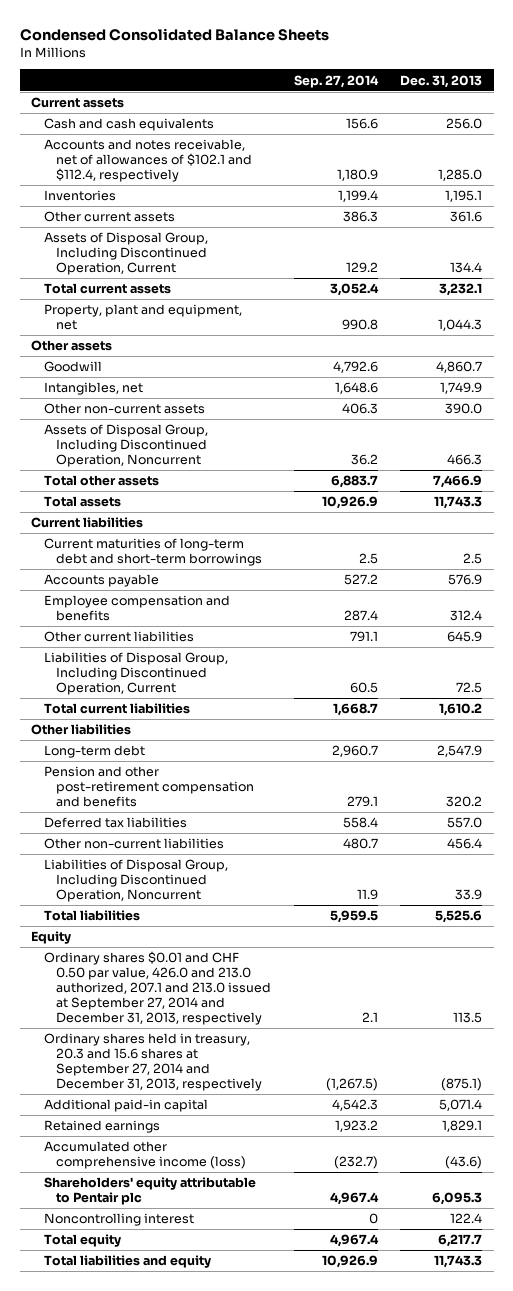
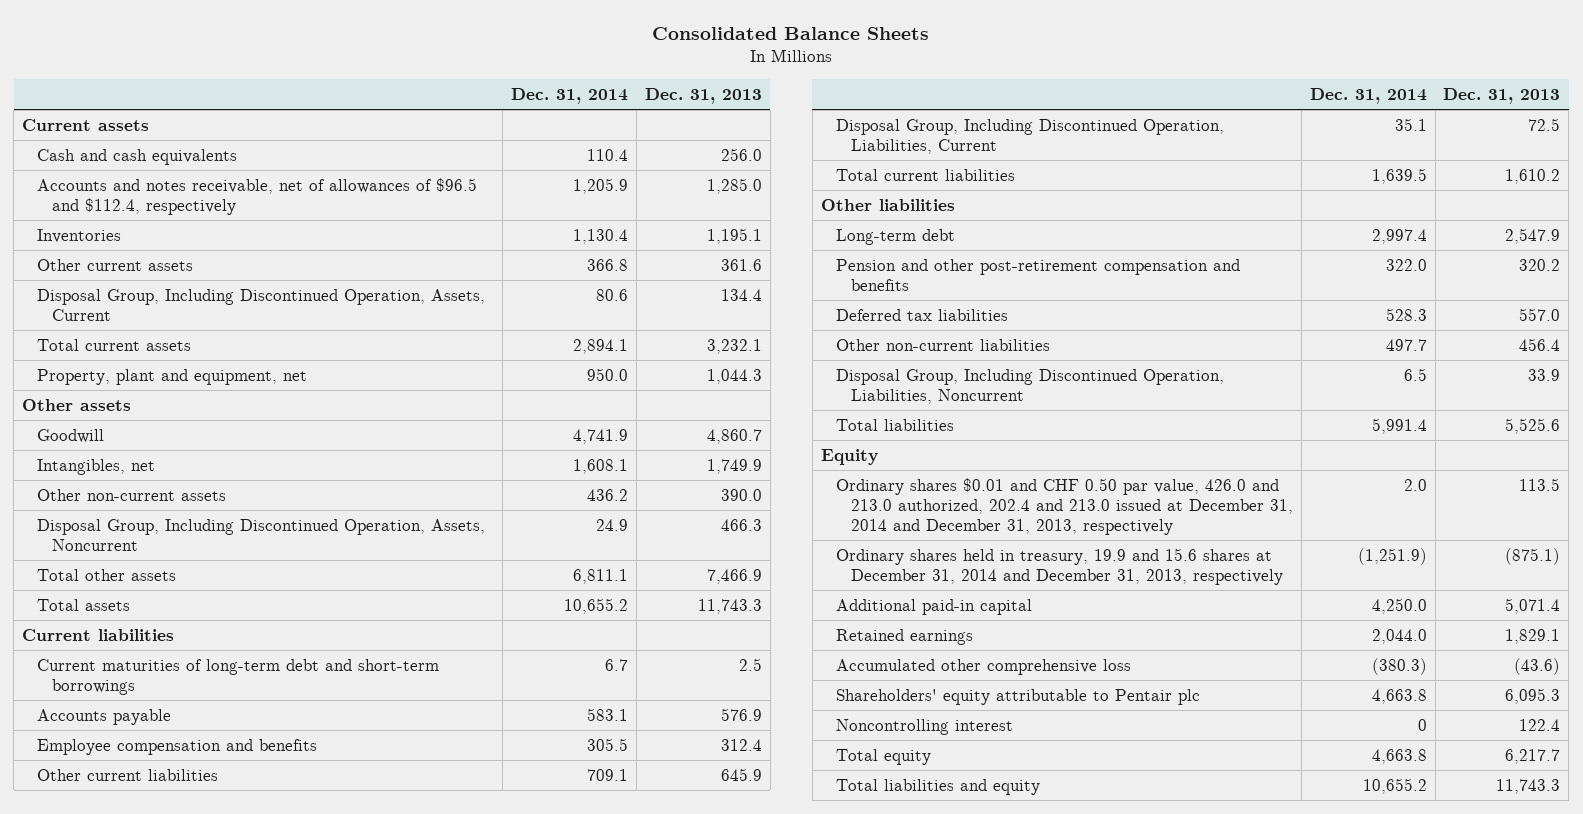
[19,27,329,41] Condensed Consolidated Balance Sheets -> [652,26,930,40] Consolidated Balance Sheets
[293,74,379,88] Sep. 27, 2014 -> none
none -> [511,88,629,105] Dec. 31, 2014
[43,139,253,183] Accounts and notes receivable, net of allowances of $102.1 and $112.4, respectively -> [37,177,478,215] Accounts and notes receivable, net of allowances of $96.5 and $112.4, respectively
[43,232,208,276] Assets of Disposal Group, Including Discontinued Operation, Current -> [37,288,486,321] Disposal Group, Including Discontinued Operation, Assets, Current
[43,424,208,468] Assets of Disposal Group, Including Discontinued Operation, Noncurrent -> [37,518,486,551] Disposal Group, Including Discontinued Operation, Assets, Noncurrent
[43,652,228,696] Liabilities of Disposal Group, Including Discontinued Operation, Current -> [835,118,1224,154] Disposal Group, Including Discontinued Operation, Liabilities, Current
[43,859,228,903] Liabilities of Disposal Group, Including Discontinued Operation, Noncurrent -> [835,368,1224,404] Disposal Group, Including Discontinued Operation, Liabilities, Noncurrent
[43,951,272,1026] Ordinary shares $0.01 and CHF 0.50 par value, 426.0 and 213.0 authorized, 207.1 and 213.0 issued at September 27, 2014 and December 31, 2013, respectively -> [835,477,1293,535] Ordinary shares $0.01 and CHF 0.50 par value, 426.0 and 213.0 authorized, 202.4 and 213.0 issued at December 31, 2014 and December 31, 2013, respectively
[43,1033,263,1092] Ordinary shares held in treasury, 20.3 and 15.6 shares at September 27, 2014 and December 31, 2013, respectively -> [835,547,1283,585] Ordinary shares held in treasury, 19.9 and 15.6 shares at December 31, 2014 and December 31, 2013, respectively
[43,1141,247,1170] Accumulated other comprehensive income (loss) -> [835,658,1131,675] Accumulated other comprehensive loss

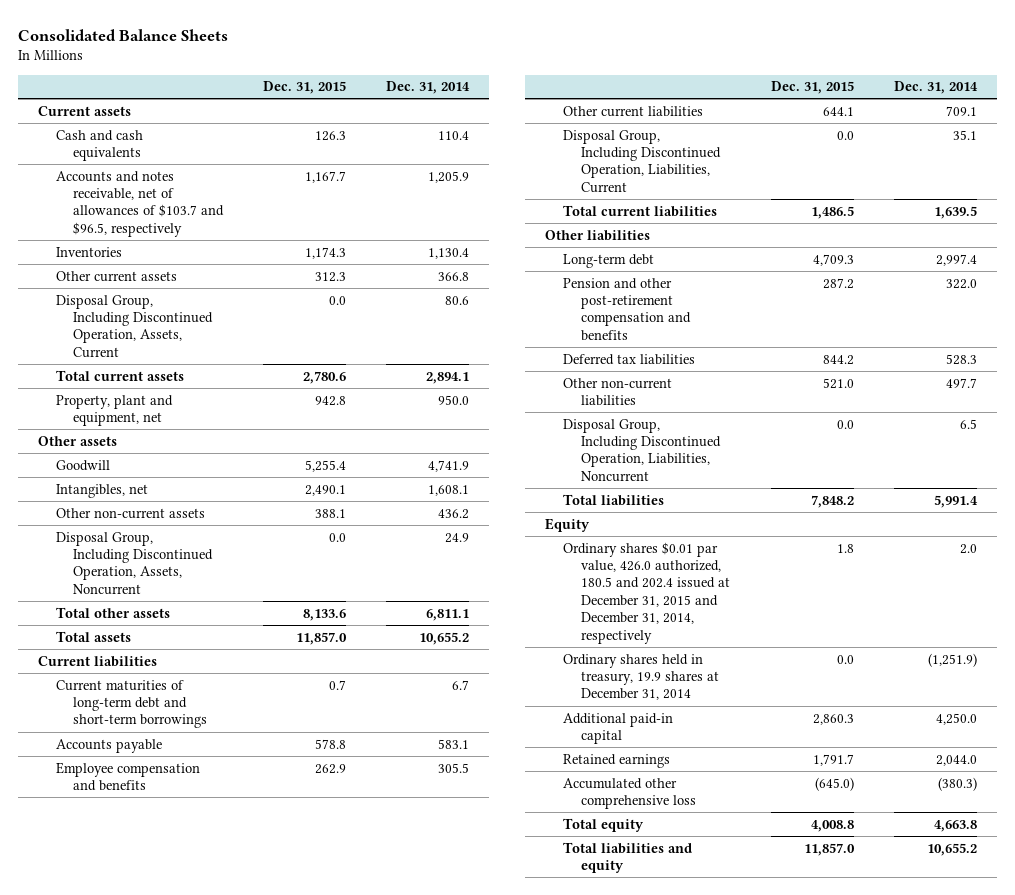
[645,88,763,105] Dec. 31, 2013 -> none
none -> [263,81,347,95] Dec. 31, 2015
[37,177,478,215] Accounts and notes receivable, net of allowances of $96.5 and $112.4, respectively -> [55,170,225,237] Accounts and notes receivable, net of allowances of $103.7 and $96.5, respectively
[835,477,1293,535] Ordinary shares $0.01 and CHF 0.50 par value, 426.0 and 213.0 authorized, 202.4 and 213.0 issued at December 31, 2014 and December 31, 2013, respectively -> [562,541,730,644] Ordinary shares $0.01 par value, 426.0 authorized, 180.5 and 202.4 issued at December 31, 2015 and December 31, 2014, respectively
[835,547,1283,585] Ordinary shares held in treasury, 19.9 and 15.6 shares at December 31, 2014 and December 31, 2013, respectively -> [562,653,719,701] Ordinary shares held in treasury, 19.9 shares at December 31, 2014
[835,688,1200,705] Shareholders' equity attributable to Pentair plc -> none
[835,718,1013,735] Noncontrolling interest -> none

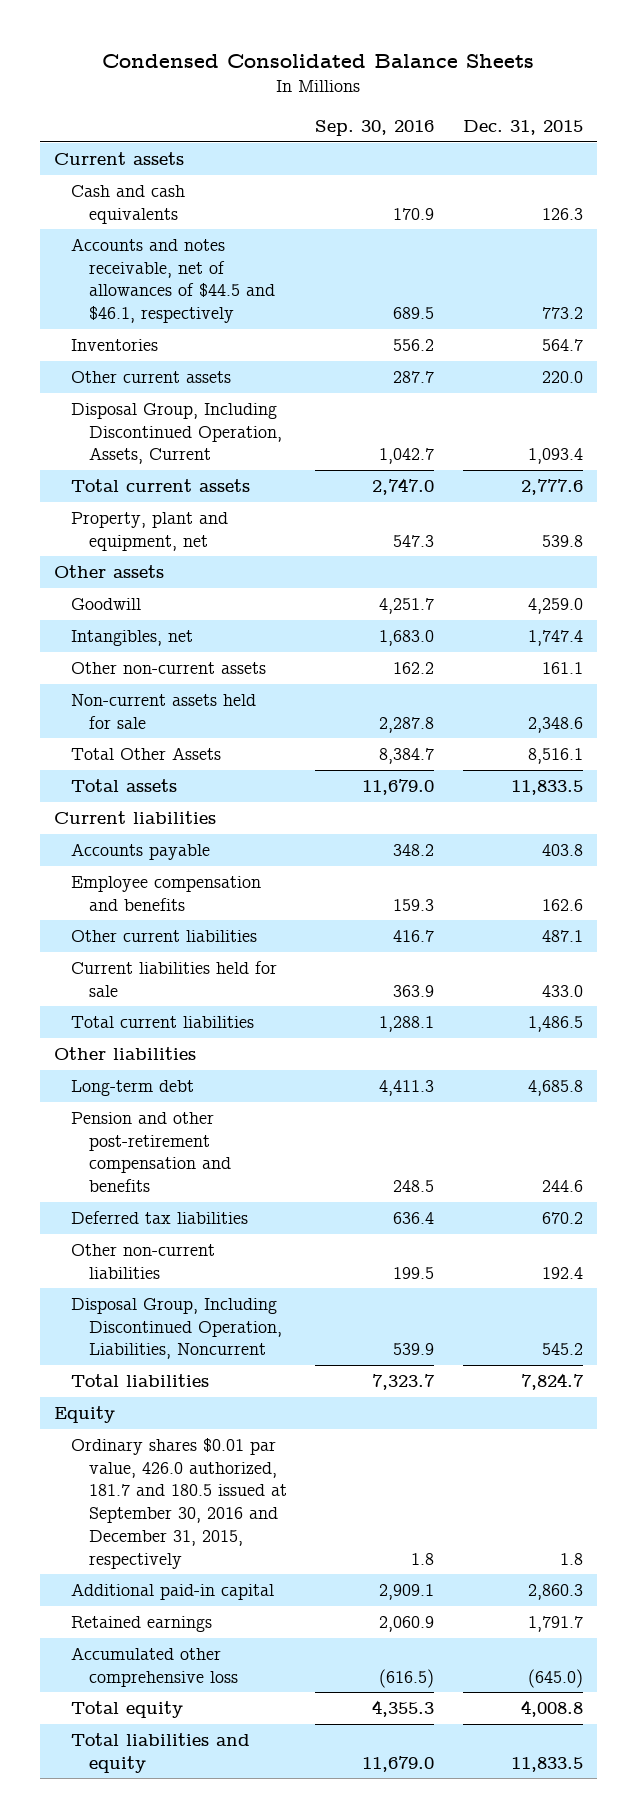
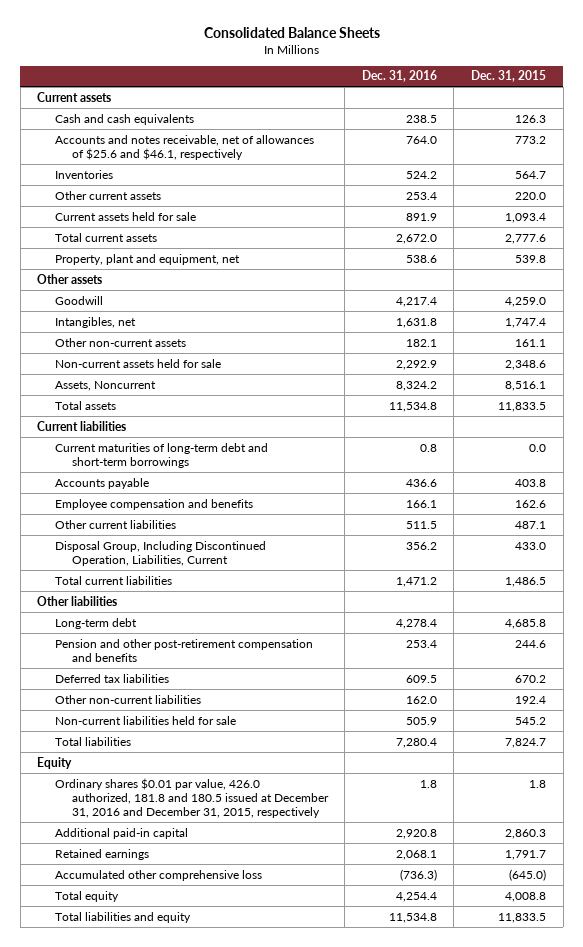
[102,53,535,68] Condensed Consolidated Balance Sheets -> [203,27,380,39] Consolidated Balance Sheets
[315,120,435,137] Sep. 30, 2016 -> none
none -> [361,70,437,83] Dec. 31, 2016
[71,238,275,324] Accounts and notes receivable, net of allowances of $44.5 and $46.1, respectively -> [54,134,314,160] Accounts and notes receivable, net of allowances of $25.6 and $46.1, respectively
[71,403,282,465] Disposal Group, Including Discontinued Operation, Assets, Current -> [54,211,196,221] Current assets held for sale
[71,747,222,761] Total Other Assets -> [54,380,156,391] Assets, Noncurrent
none -> [54,442,268,468] Current maturities of long-term debt and short-term borrowings
[71,961,278,997] Current liabilities held for sale -> [54,540,266,566] Disposal Group, Including Discontinued Operation, Liabilities, Current
[71,1298,282,1360] Disposal Group, Including Discontinued Operation, Liabilities, Noncurrent -> [54,715,236,725] Non-current liabilities held for sale
[71,1438,287,1569] Ordinary shares $0.01 par value, 426.0 authorized, 181.7 and 180.5 issued at September 30, 2016 and December 31, 2015, respectively -> [54,777,329,818] Ordinary shares $0.01 par value, 426.0 authorized, 181.8 and 180.5 issued at December 31, 2016 and December 31, 2015, respectively

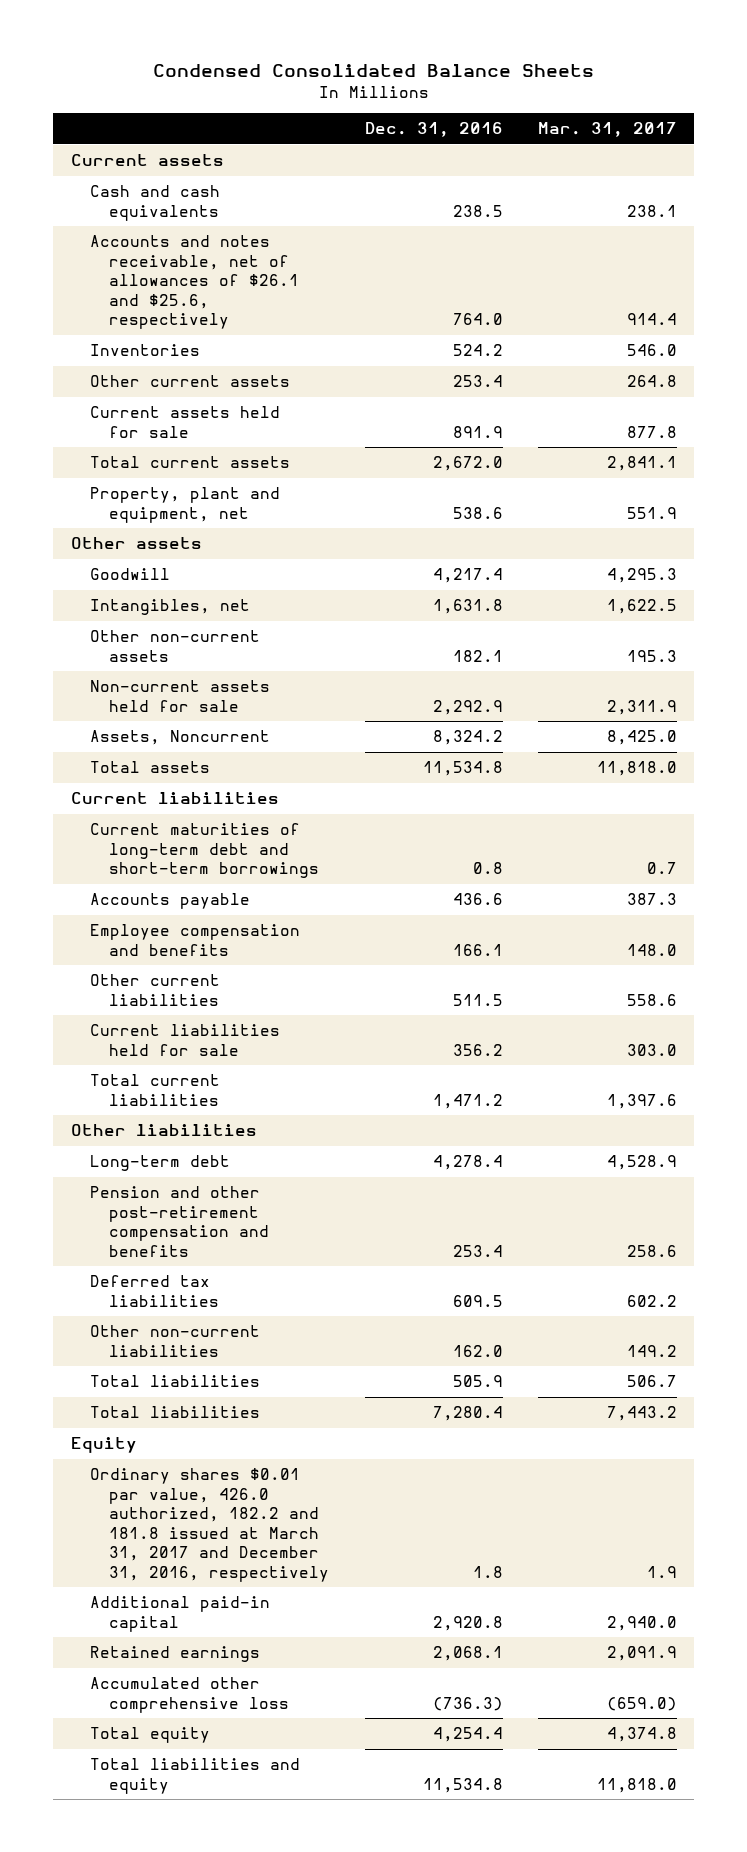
[203,27,380,39] Consolidated Balance Sheets -> [152,63,594,77] Condensed Consolidated Balance Sheets
[471,70,547,83] Dec. 31, 2015 -> none
none -> [537,122,677,138] Mar. 31, 2017
[54,134,314,160] Accounts and notes receivable, net of allowances of $25.6 and $46.1, respectively -> [90,235,300,330] Accounts and notes receivable, net of allowances of $26.1 and $25.6, respectively
[54,540,266,566] Disposal Group, Including Discontinued Operation, Liabilities, Current -> [90,1024,281,1056] Current liabilities held for sale
[54,715,236,725] Non-current liabilities held for sale -> [90,1375,261,1388] Total liabilities
[54,777,329,818] Ordinary shares $0.01 par value, 426.0 authorized, 181.8 and 180.5 issued at December 31, 2016 and December 31, 2015, respectively -> [90,1468,330,1582] Ordinary shares $0.01 par value, 426.0 authorized, 182.2 and 181.8 issued at March 31, 2017 and December 31, 2016, respectively

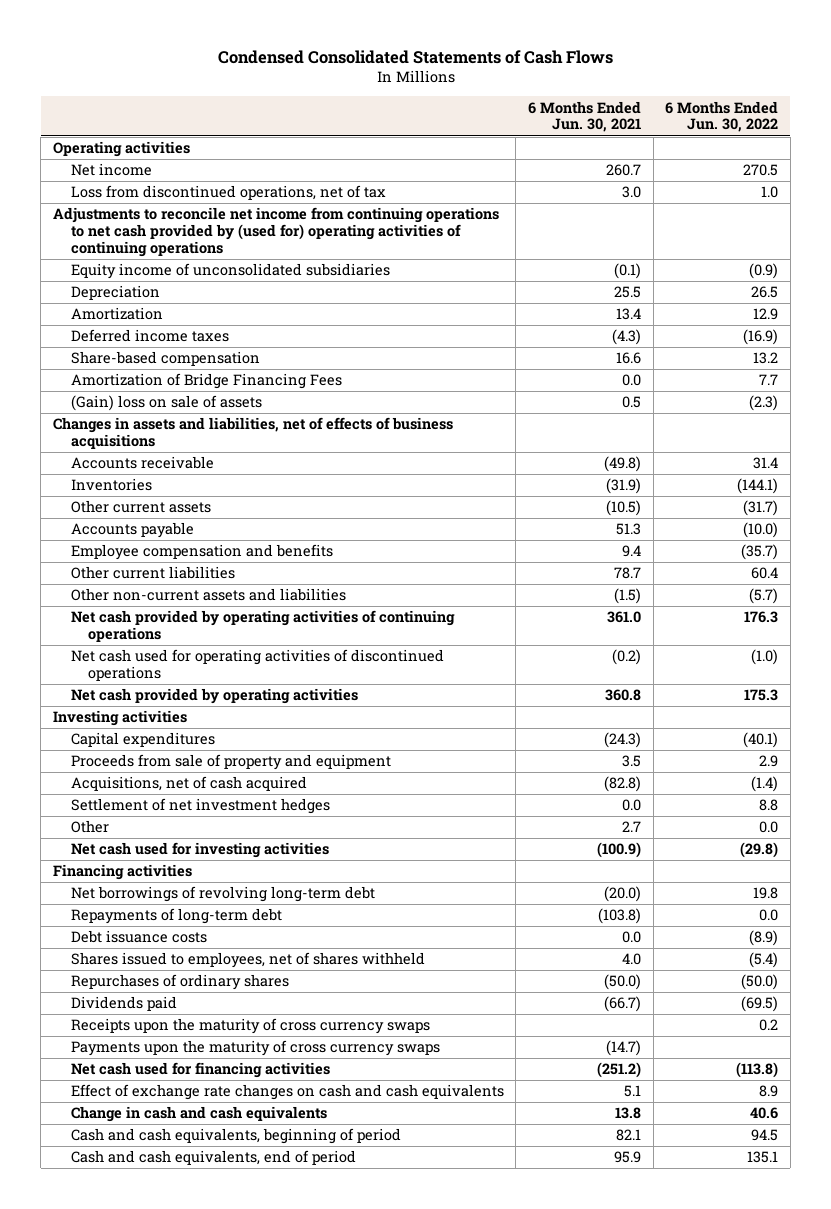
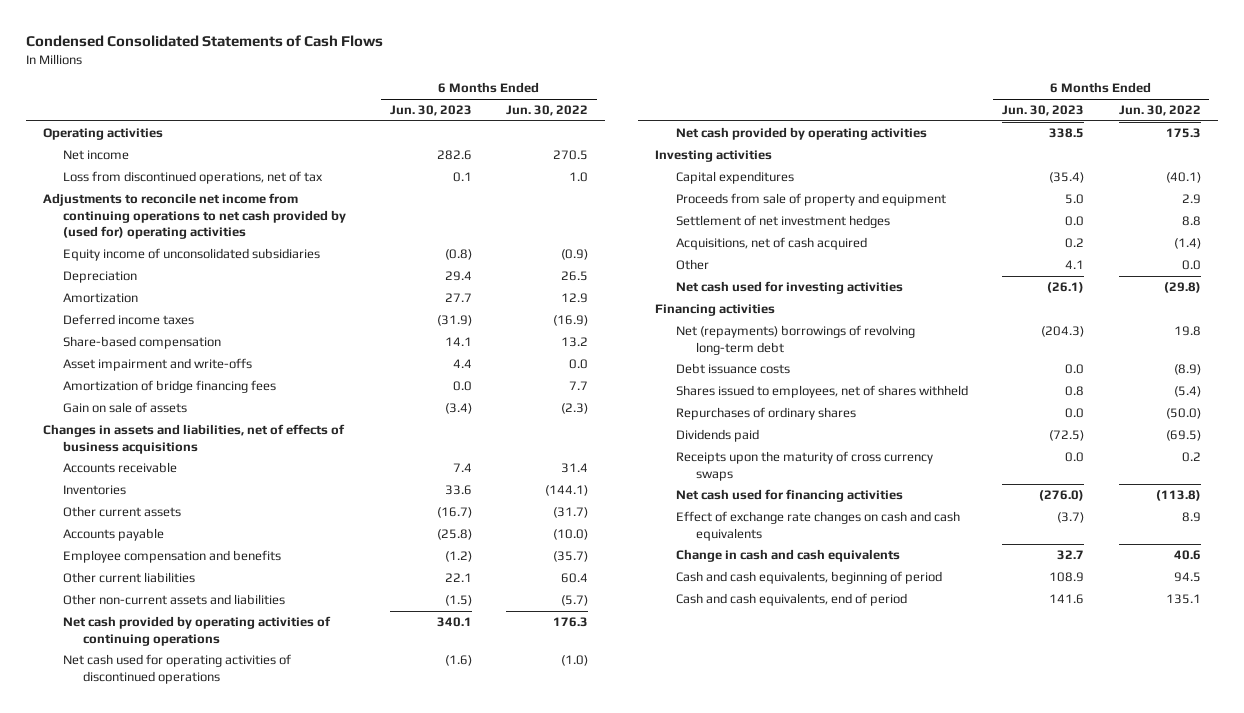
[527,100,641,133] 6 Months Ended Jun. 30, 2021 -> none
none -> [389,105,472,117] Jun. 30, 2023
[52,207,499,257] Adjustments to reconcile net income from continuing operations to net cash provided by (used for) operating activities of continuing operations -> [43,193,347,239] Adjustments to reconcile net income from continuing operations to net cash provided by (used for) operating activities
none -> [63,358,253,372] Asset impairment and write-offs
[70,373,342,390] Amortization of Bridge Financing Fees -> [63,380,277,394] Amortization of bridge financing fees
[70,395,262,412] (Gain) loss on sale of assets -> [63,402,188,414] Gain on sale of assets
[70,776,307,792] Acquisitions, net of cash acquired -> [675,237,867,251] Acquisitions, net of cash acquired
[70,908,282,925] Repayments of long-term debt -> none
[70,886,375,903] Net borrowings of revolving long-term debt -> [675,325,915,355] Net (repayments) borrowings of revolving long-term debt
[70,1040,440,1057] Payments upon the maturity of cross currency swaps -> none

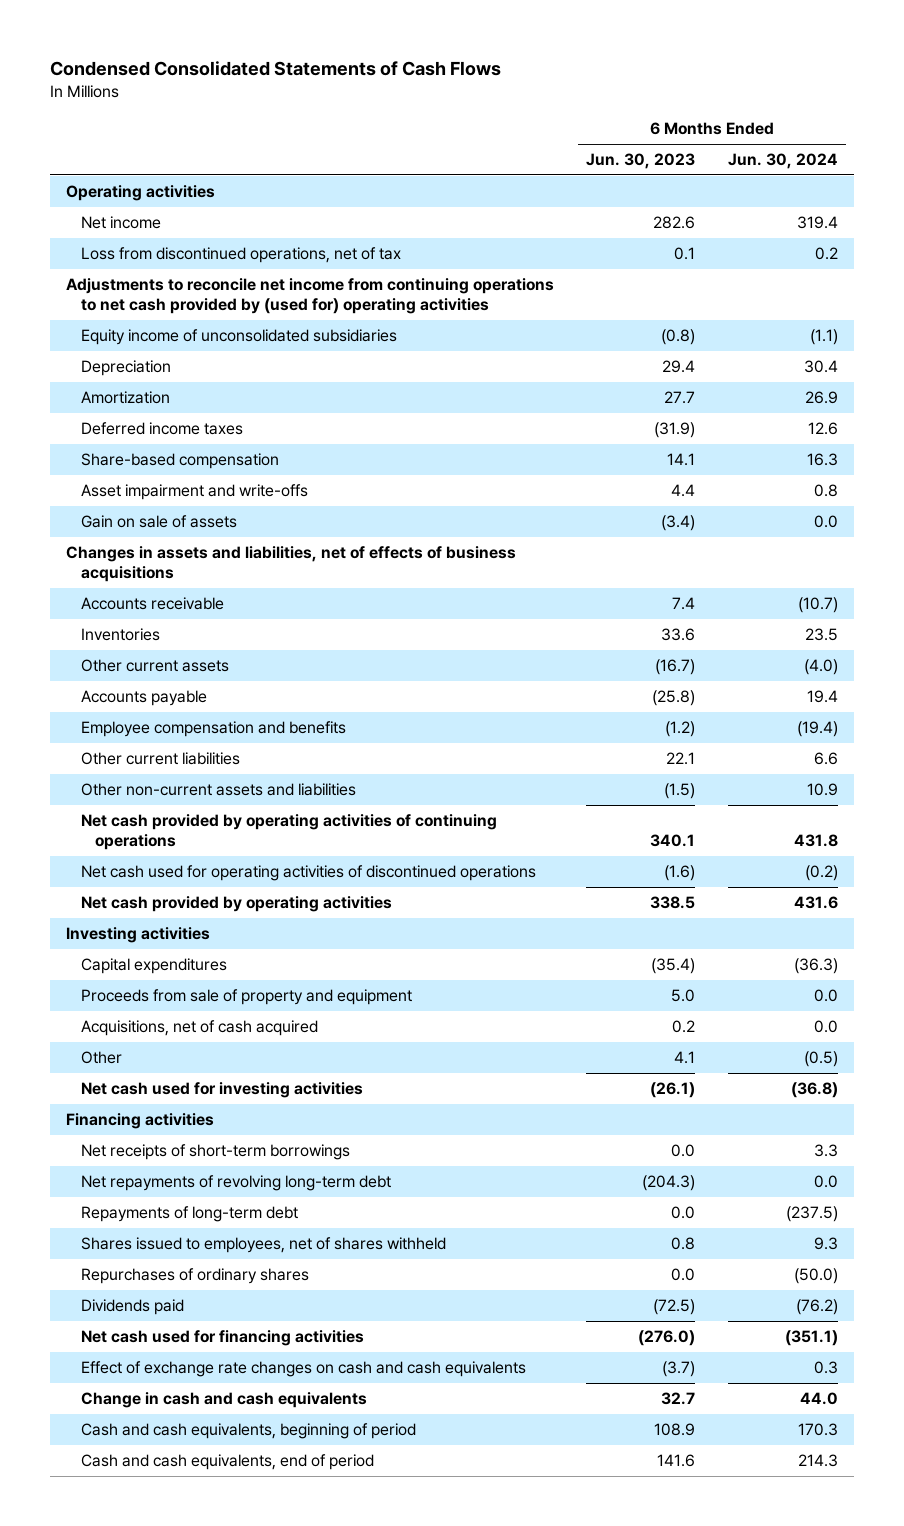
[506,105,589,117] Jun. 30, 2022 -> none
none -> [727,153,838,170] Jun. 30, 2024
[63,380,277,394] Amortization of bridge financing fees -> none
[675,215,890,229] Settlement of net investment hedges -> none
[675,363,790,375] Debt issuance costs -> none
none -> [80,1144,350,1161] Net receipts of short-term borrowings
[675,325,915,355] Net (repayments) borrowings of revolving long-term debt -> [80,1175,391,1192] Net repayments of revolving long-term debt
none -> [80,1206,298,1223] Repayments of long-term debt
[675,451,933,481] Receipts upon the maturity of cross currency swaps -> none

